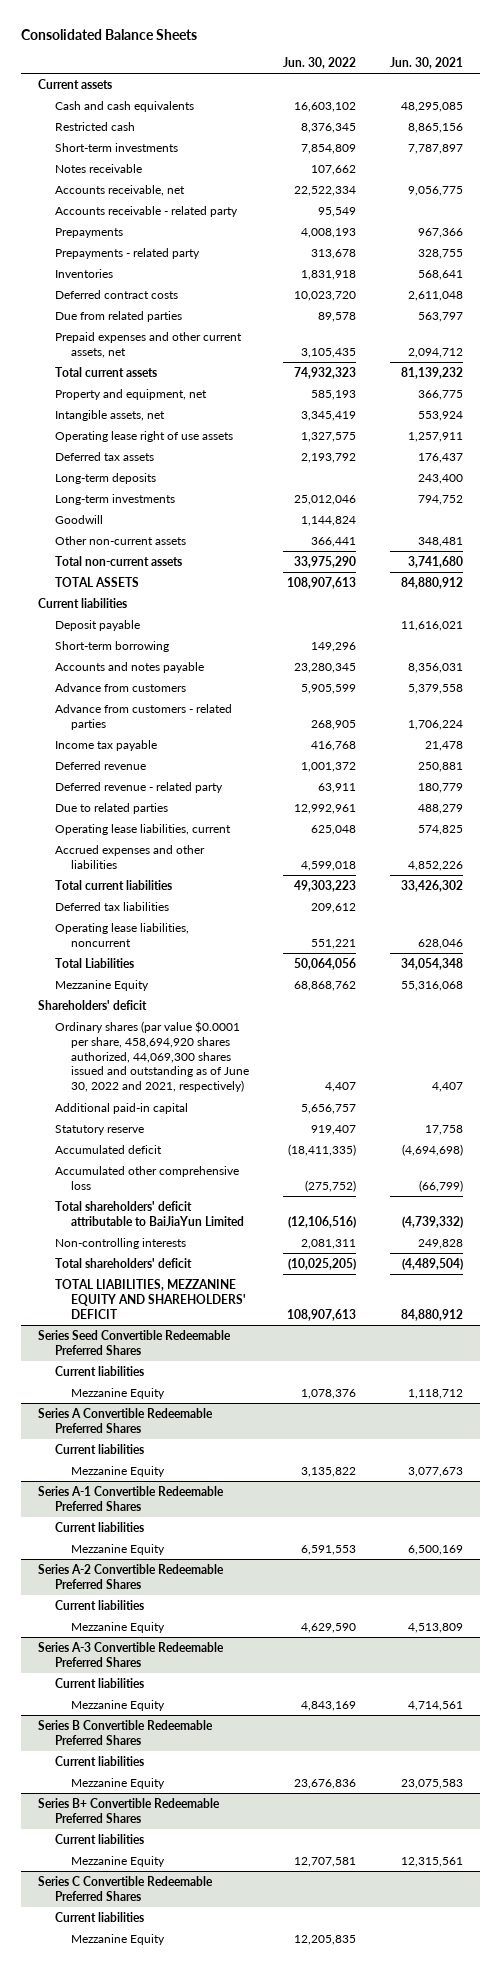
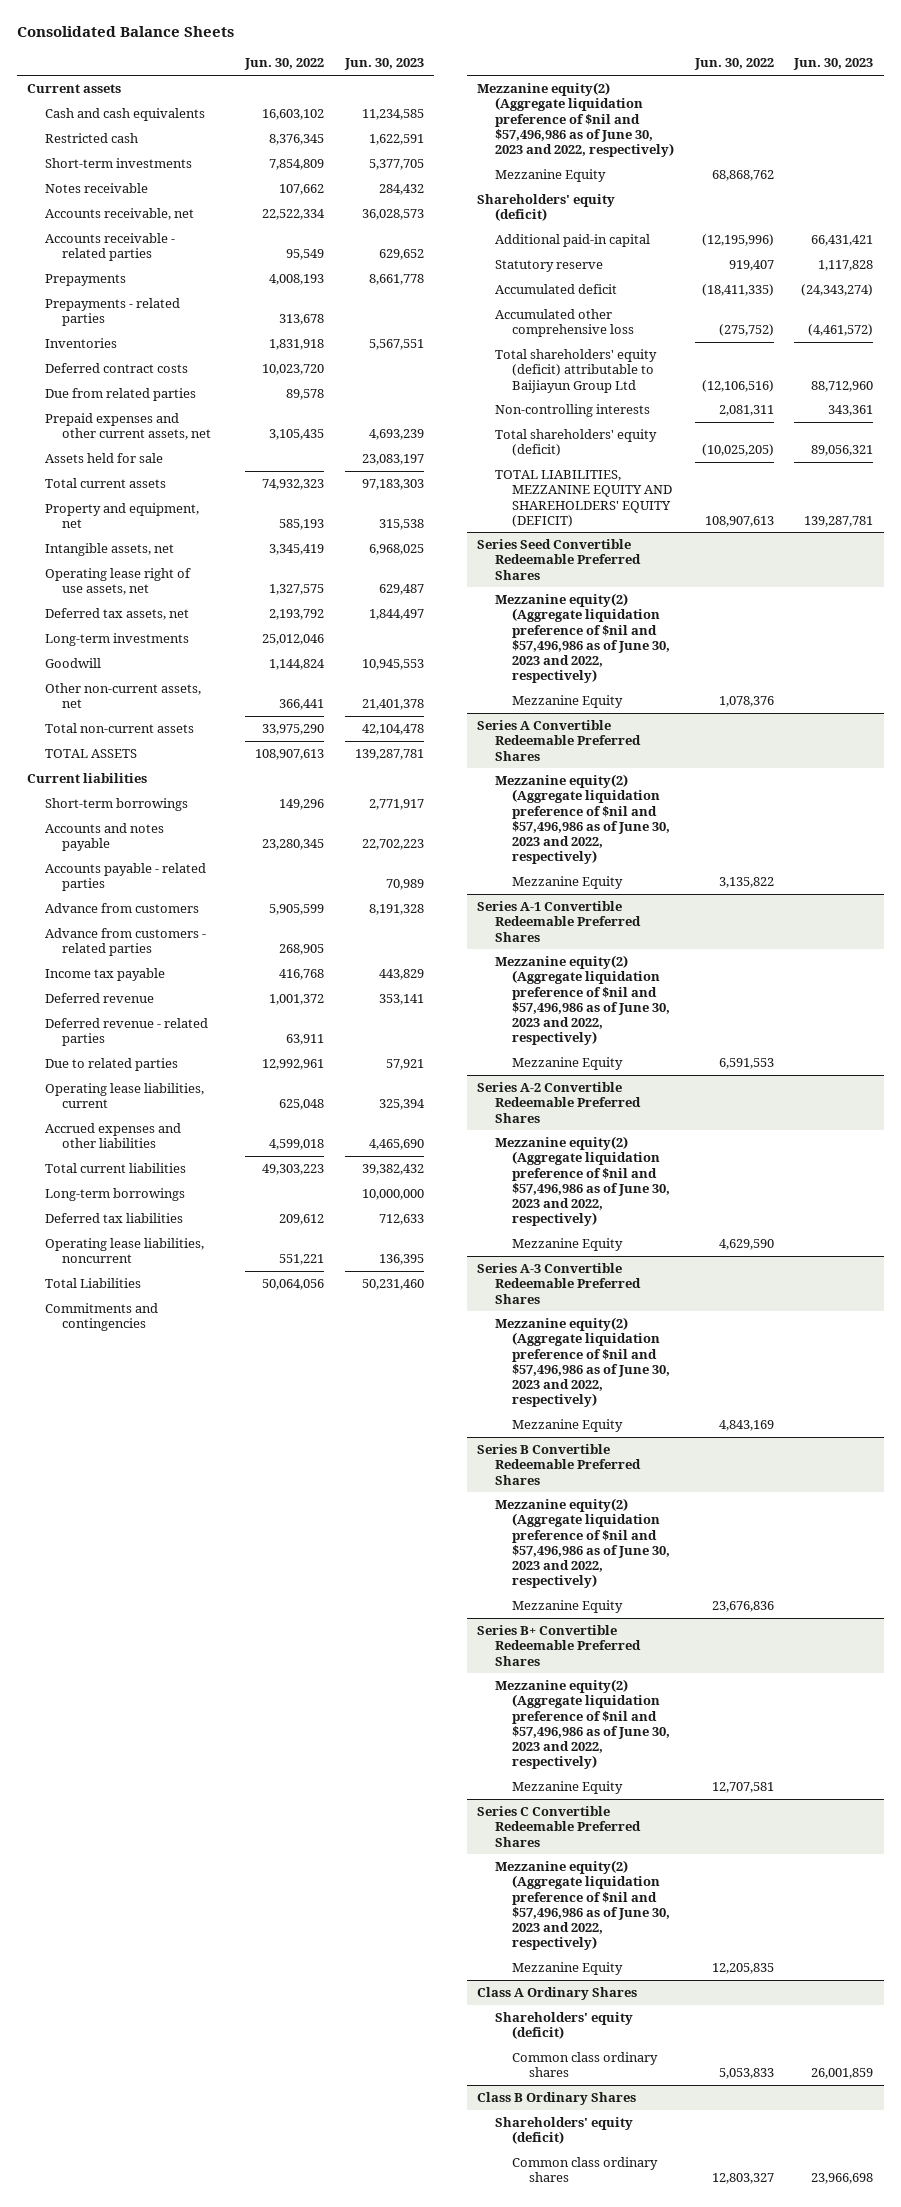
[389,57,463,70] Jun. 30, 2021 -> none
none -> [343,58,424,71] Jun. 30, 2023
[54,205,238,217] Accounts receivable - related party -> [44,233,175,262] Accounts receivable - related parties
[54,247,200,259] Prepayments - related party -> [44,298,180,327] Prepayments - related parties
none -> [44,453,163,464] Assets held for sale
[54,472,156,484] Long-term deposits -> none
[54,430,233,442] Operating lease right of use assets -> [44,568,191,596] Operating lease right of use assets, net
[54,451,154,461] Deferred tax assets -> [44,608,189,621] Deferred tax assets, net
[54,535,186,545] Other non-current assets -> [44,683,201,709] Other non-current assets, net
[54,619,140,631] Deposit payable -> none
[54,640,169,652] Short-term borrowing -> [44,798,188,812] Short-term borrowings
none -> [44,863,206,892] Accounts payable - related parties
[54,781,223,793] Deferred revenue - related party -> [44,1018,208,1047] Deferred revenue - related parties
none -> [44,1188,185,1202] Long-term borrowings
none -> [44,1303,158,1332] Commitments and contingencies
none -> [477,82,674,158] Mezzanine equity(2) (Aggregate liquidation preference of $nil and $57,496,986 as of June 30, 2023 and 2022, respectively)
[54,1020,249,1093] Ordinary shares (par value $0.0001 per share, 458,694,920 shares authorized, 44,069,300 shares issued and outstanding as of June 30, 2022 and 2021, respectively) -> none
[38,999,148,1010] Shareholders' deficit -> [477,194,616,222] Shareholders' equity (deficit)
[300,1103,356,1114] 5,656,757 -> [701,234,774,247] (12,195,996)
[54,1200,244,1226] Total shareholders' deficit attributable to BaiJiaYun Limited -> [494,349,657,393] Total shareholders' equity (deficit) attributable to Baijiayun Group Ltd
[54,1257,192,1268] Total shareholders' deficit -> [494,429,657,457] Total shareholders' equity (deficit)
[54,1278,246,1319] TOTAL LIABILITIES, MEZZANINE EQUITY AND SHAREHOLDERS' DEFICIT -> [494,470,672,527] TOTAL LIABILITIES, MEZZANINE EQUITY AND SHAREHOLDERS' EQUITY (DEFICIT)
[54,1365,144,1376] Current liabilities -> none
none -> [494,593,670,684] Mezzanine equity(2) (Aggregate liquidation preference of $nil and $57,496,986 as of June 30, 2023 and 2022, respectively)
[54,1443,144,1454] Current liabilities -> none
none -> [494,774,670,865] Mezzanine equity(2) (Aggregate liquidation preference of $nil and $57,496,986 as of June 30, 2023 and 2022, respectively)
[54,1521,144,1532] Current liabilities -> none
none -> [494,955,670,1046] Mezzanine equity(2) (Aggregate liquidation preference of $nil and $57,496,986 as of June 30, 2023 and 2022, respectively)
[54,1599,144,1610] Current liabilities -> none
none -> [494,1136,670,1227] Mezzanine equity(2) (Aggregate liquidation preference of $nil and $57,496,986 as of June 30, 2023 and 2022, respectively)
[54,1677,144,1688] Current liabilities -> none
none -> [494,1317,670,1408] Mezzanine equity(2) (Aggregate liquidation preference of $nil and $57,496,986 as of June 30, 2023 and 2022, respectively)
[54,1755,144,1766] Current liabilities -> none
none -> [494,1498,670,1589] Mezzanine equity(2) (Aggregate liquidation preference of $nil and $57,496,986 as of June 30, 2023 and 2022, respectively)
[54,1833,144,1844] Current liabilities -> none
none -> [494,1679,670,1770] Mezzanine equity(2) (Aggregate liquidation preference of $nil and $57,496,986 as of June 30, 2023 and 2022, respectively)
[54,1911,144,1922] Current liabilities -> none
none -> [494,1860,670,1951] Mezzanine equity(2) (Aggregate liquidation preference of $nil and $57,496,986 as of June 30, 2023 and 2022, respectively)
none -> [477,1987,638,2001] Class A Ordinary Shares
none -> [494,2012,633,2040] Shareholders' equity (deficit)
none -> [511,2052,658,2078] Common class ordinary shares
none -> [477,2092,637,2106] Class B Ordinary Shares
none -> [494,2117,633,2145] Shareholders' equity (deficit)
none -> [511,2157,658,2183] Common class ordinary shares

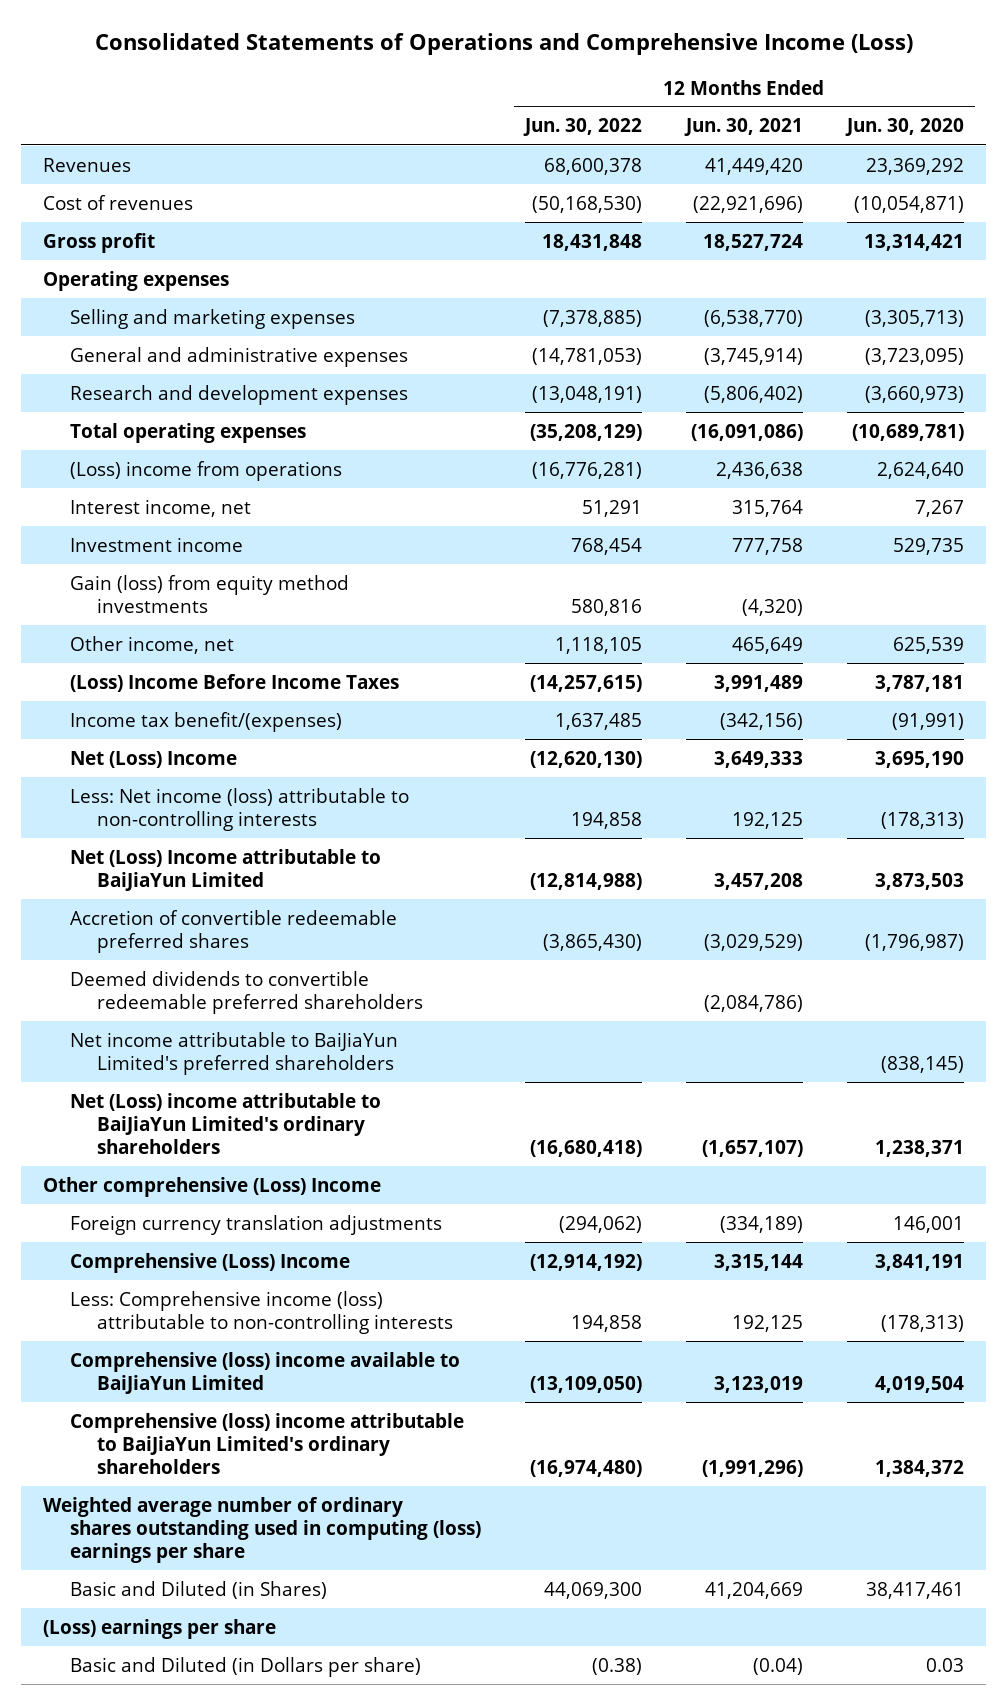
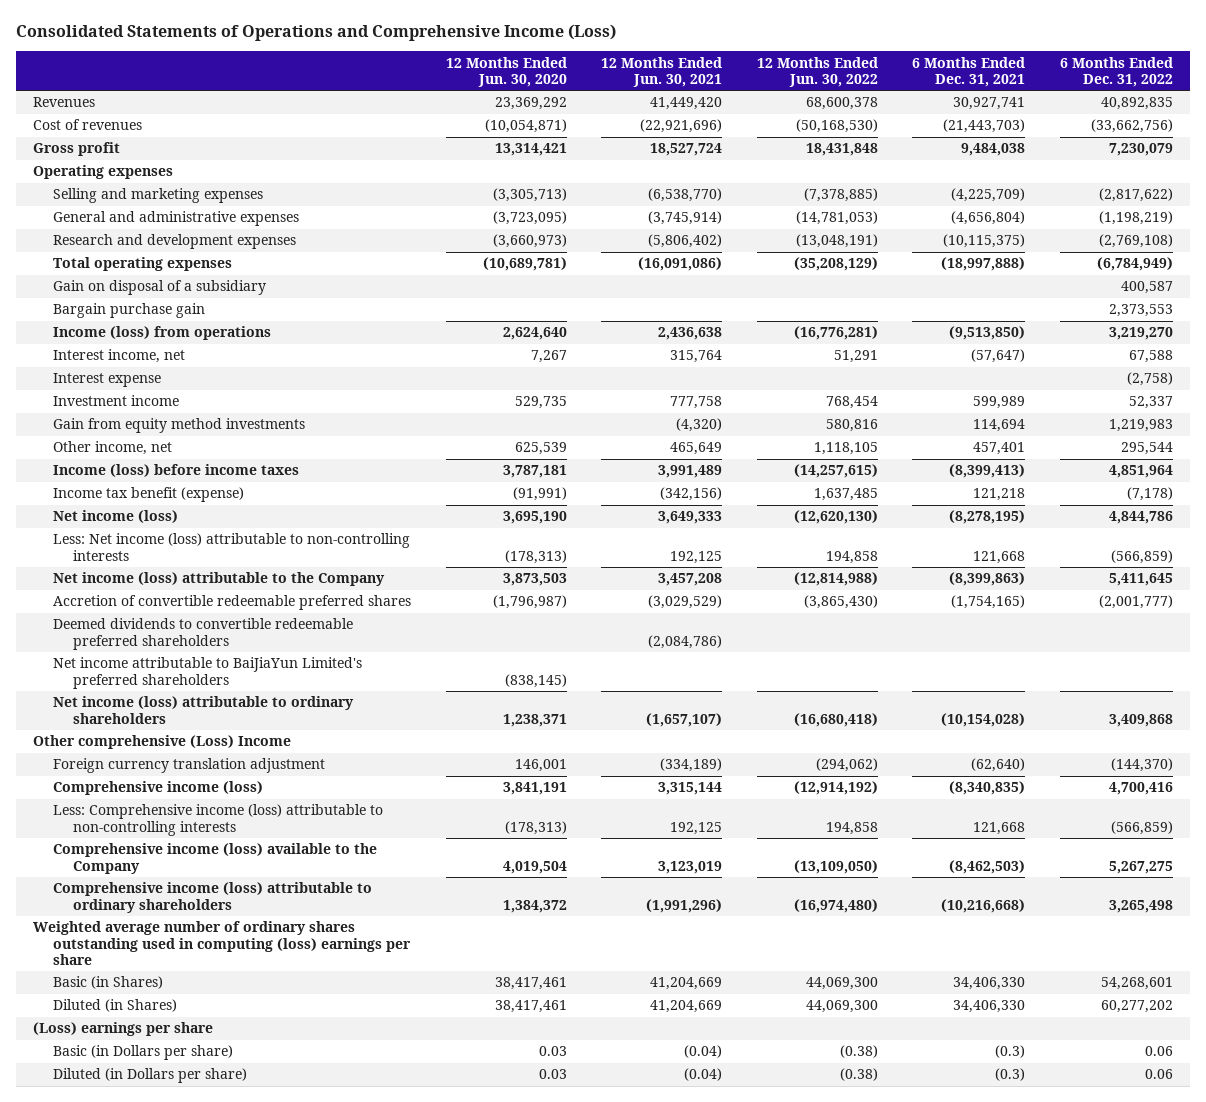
none -> [912,56,1026,87] 6 Months Ended Dec. 31, 2021
none -> [1059,56,1173,87] 6 Months Ended Dec. 31, 2022
none -> [53,280,267,296] Gain on disposal of a subsidiary
none -> [53,303,206,319] Bargain purchase gain
[69,460,342,481] (Loss) income from operations -> [53,326,272,341] Income (loss) from operations
none -> [53,373,162,388] Interest expense
[69,574,349,613] Gain (loss) from equity method investments -> [53,418,306,434] Gain from equity method investments
[69,673,399,692] (Loss) Income Before Income Taxes -> [53,464,300,478] Income (loss) before income taxes
[69,711,342,732] Income tax benefit/(expenses) -> [53,487,245,503] Income tax benefit (expense)
[69,750,237,768] Net (Loss) Income -> [53,510,179,524] Net income (loss)
[69,848,381,891] Net (Loss) Income attributable to BaiJiaYun Limited -> [53,572,386,587] Net income (loss) attributable to the Company
[69,1092,381,1154] Net (Loss) income attributable to BaiJiaYun Limited's ordinary shareholders -> [53,696,355,724] Net income (loss) attributable to ordinary shareholders
[69,1214,442,1235] Foreign currency translation adjustments -> [53,758,326,774] Foreign currency translation adjustment
[69,1252,350,1273] Comprehensive (Loss) Income -> [53,781,264,796] Comprehensive income (loss)
[69,1351,460,1394] Comprehensive (loss) income available to BaiJiaYun Limited -> [53,843,378,874] Comprehensive income (loss) available to the Company
[69,1412,464,1474] Comprehensive (loss) income attributable to BaiJiaYun Limited's ordinary shareholders -> [53,882,373,913] Comprehensive income (loss) attributable to ordinary shareholders
[69,1580,327,1599] Basic and Diluted (in Shares) -> [53,976,164,990] Basic (in Shares)
none -> [53,999,178,1013] Diluted (in Shares)
[69,1656,421,1677] Basic and Diluted (in Dollars per share) -> [53,1045,234,1061] Basic (in Dollars per share)
none -> [53,1068,248,1084] Diluted (in Dollars per share)

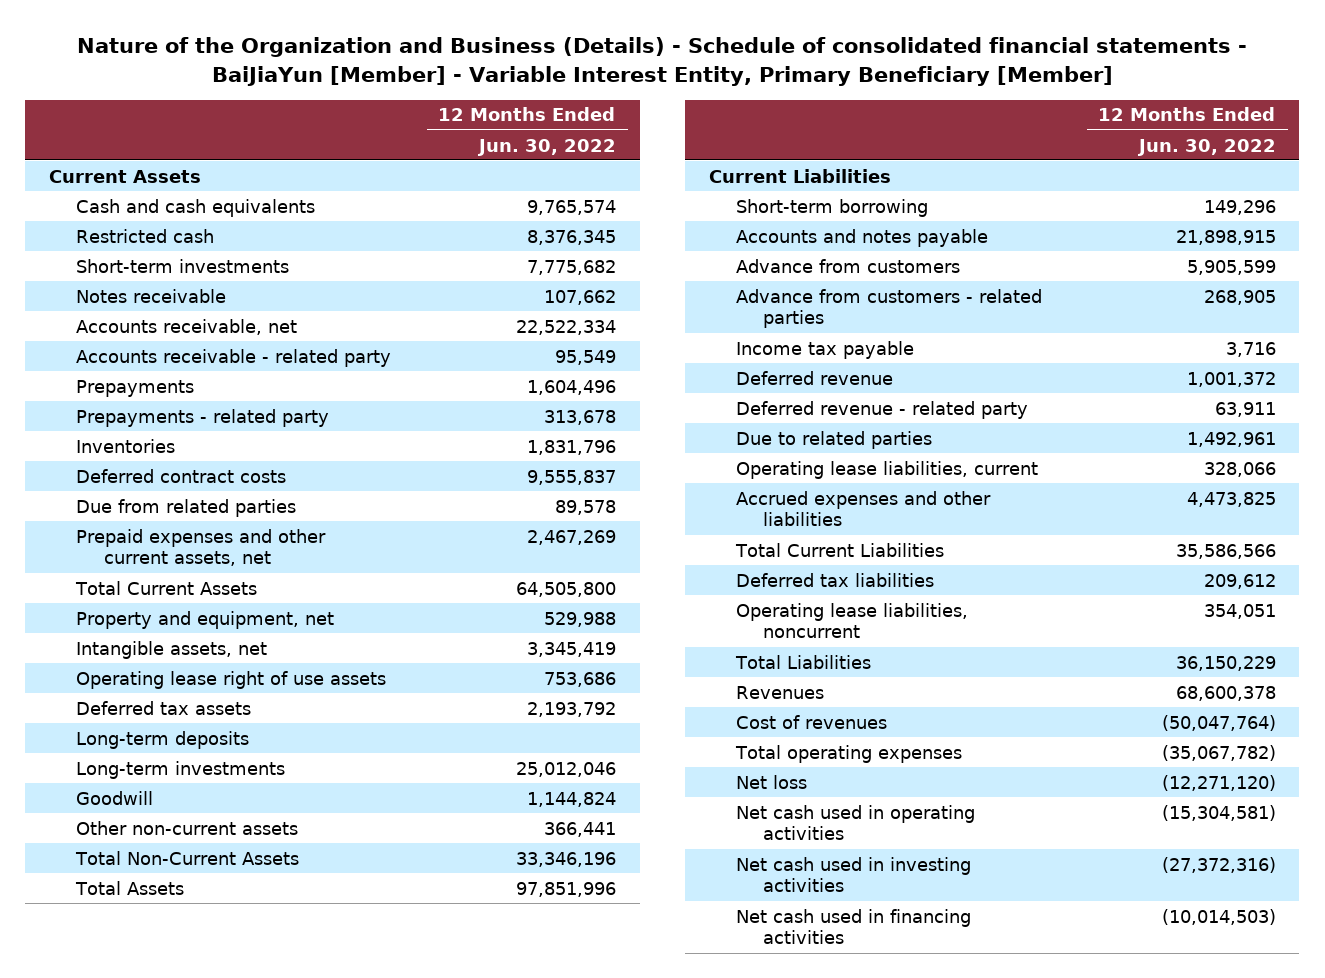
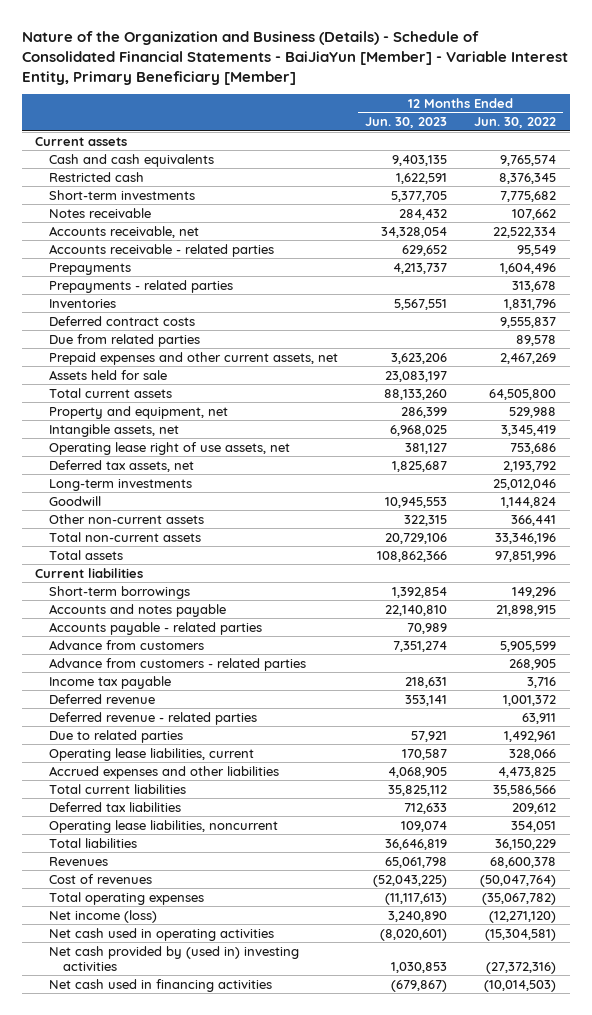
[77,37,1248,86] Nature of the Organization and Business (Details) - Schedule of consolidated financial statements - BaiJiaYun [Member] - Variable Interest Entity, Primary Beneficiary [Member] -> [21,30,568,85] Nature of the Organization and Business (Details) - Schedule of Consolidated Financial Statements - BaiJiaYun [Member] - Variable Interest Entity, Primary Beneficiary [Member]
none -> [365,117,448,129] Jun. 30, 2023
[49,169,202,183] Current Assets -> [35,136,128,146] Current assets
[76,348,392,367] Accounts receivable - related party -> [49,243,275,257] Accounts receivable - related parties
[76,408,330,427] Prepayments - related party -> [49,279,234,293] Prepayments - related parties
none -> [49,369,168,380] Assets held for sale
[75,580,258,595] Total Current Assets -> [49,387,173,398] Total current assets
[76,730,250,749] Long-term deposits -> none
[76,670,387,689] Operating lease right of use assets -> [49,441,291,455] Operating lease right of use assets, net
[76,700,252,715] Deferred tax assets -> [49,459,195,472] Deferred tax assets, net
[75,850,300,865] Total Non-Current Assets -> [49,531,202,542] Total non-current assets
[75,880,185,895] Total Assets -> [49,549,124,560] Total assets
[708,168,891,183] Current Liabilities -> [35,567,144,578] Current liabilities
[736,198,929,217] Short-term borrowing -> [49,585,191,599] Short-term borrowings
none -> [49,621,263,635] Accounts payable - related parties
[736,400,1029,419] Deferred revenue - related party -> [49,711,258,725] Deferred revenue - related parties
[735,542,945,557] Total Current Liabilities -> [49,783,187,794] Total current liabilities
[735,654,872,669] Total Liabilities -> [49,837,138,848] Total liabilities
[736,774,808,789] Net loss -> [49,909,158,923] Net income (loss)
[736,856,972,893] Net cash used in investing activities -> [49,945,300,971] Net cash provided by (used in) investing activities

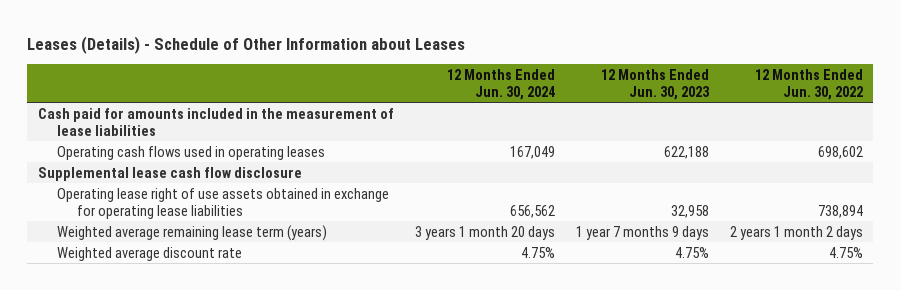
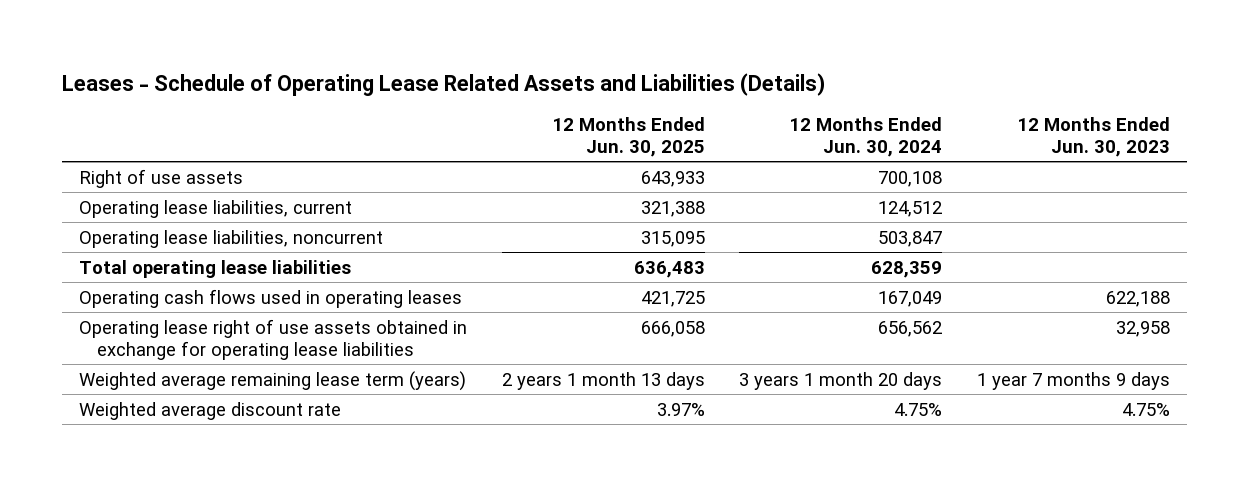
[27,35,466,54] Leases (Details) - Schedule of Other Information about Leases -> [62,72,826,96] Leases - Schedule of Operating Lease Related Assets and Liabilities (Details)
[754,68,863,100] 12 Months Ended Jun. 30, 2022 -> none
none -> [551,116,705,157] 12 Months Ended Jun. 30, 2025
[37,107,394,136] Cash paid for amounts included in the measurement of lease liabilities -> none
none -> [79,168,244,188] Right of use assets
none -> [79,199,353,218] Operating lease liabilities, current
none -> [79,229,384,248] Operating lease liabilities, noncurrent
none -> [79,259,352,278] Total operating lease liabilities
[37,166,302,181] Supplemental lease cash flow disclosure -> none

